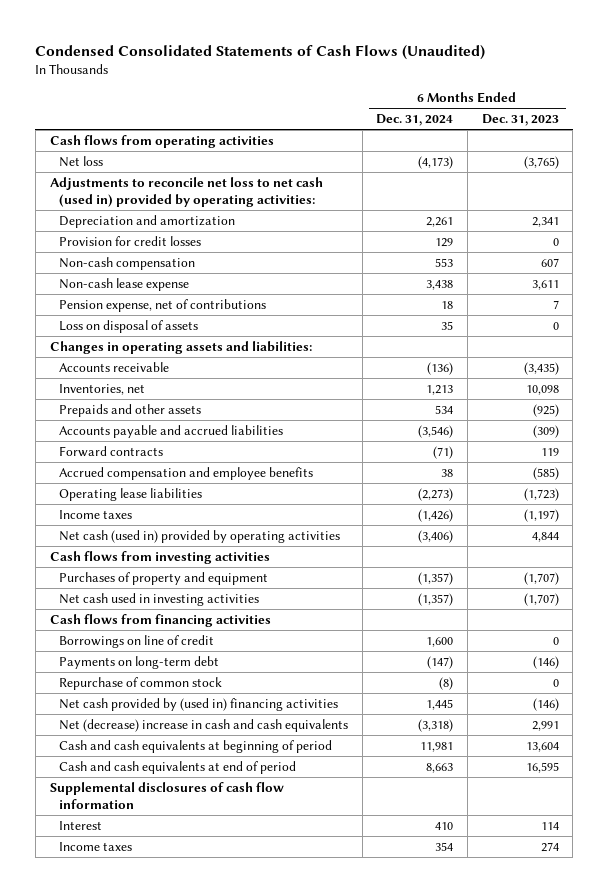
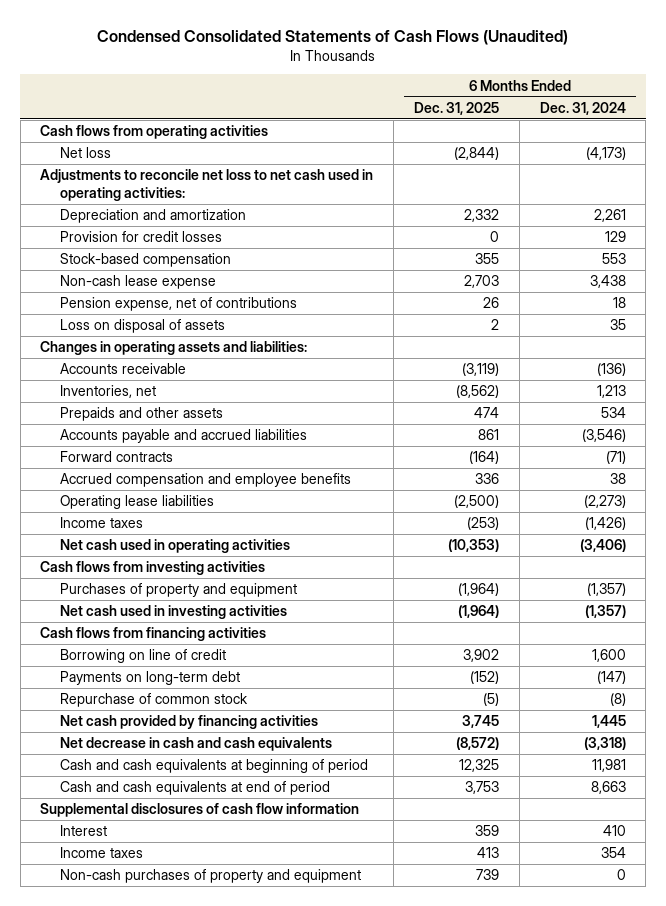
[481,114,559,127] Dec. 31, 2023 -> none
none -> [414,101,500,115] Dec. 31, 2025
[49,176,323,207] Adjustments to reconcile net loss to net cash (used in) provided by operating activities: -> [40,169,374,201] Adjustments to reconcile net loss to net cash used in operating activities:
[59,256,196,270] Non-cash compensation -> [60,253,232,268] Stock-based compensation
[59,529,341,543] Net cash (used in) provided by operating activities -> [60,539,291,554] Net cash used in operating activities
[59,634,215,648] Borrowings on line of credit -> [60,649,227,664] Borrowing on line of credit
[59,697,339,711] Net cash provided by (used in) financing activities -> [60,715,319,730] Net cash provided by financing activities
[59,718,349,732] Net (decrease) increase in cash and cash equivalents -> [60,737,333,752] Net decrease in cash and cash equivalents
none -> [60,869,362,884] Non-cash purchases of property and equipment

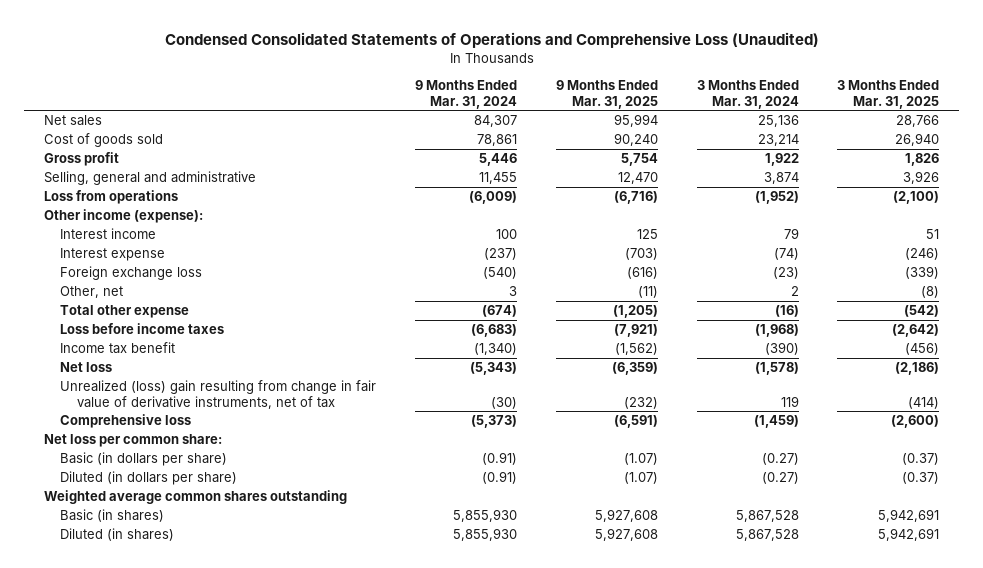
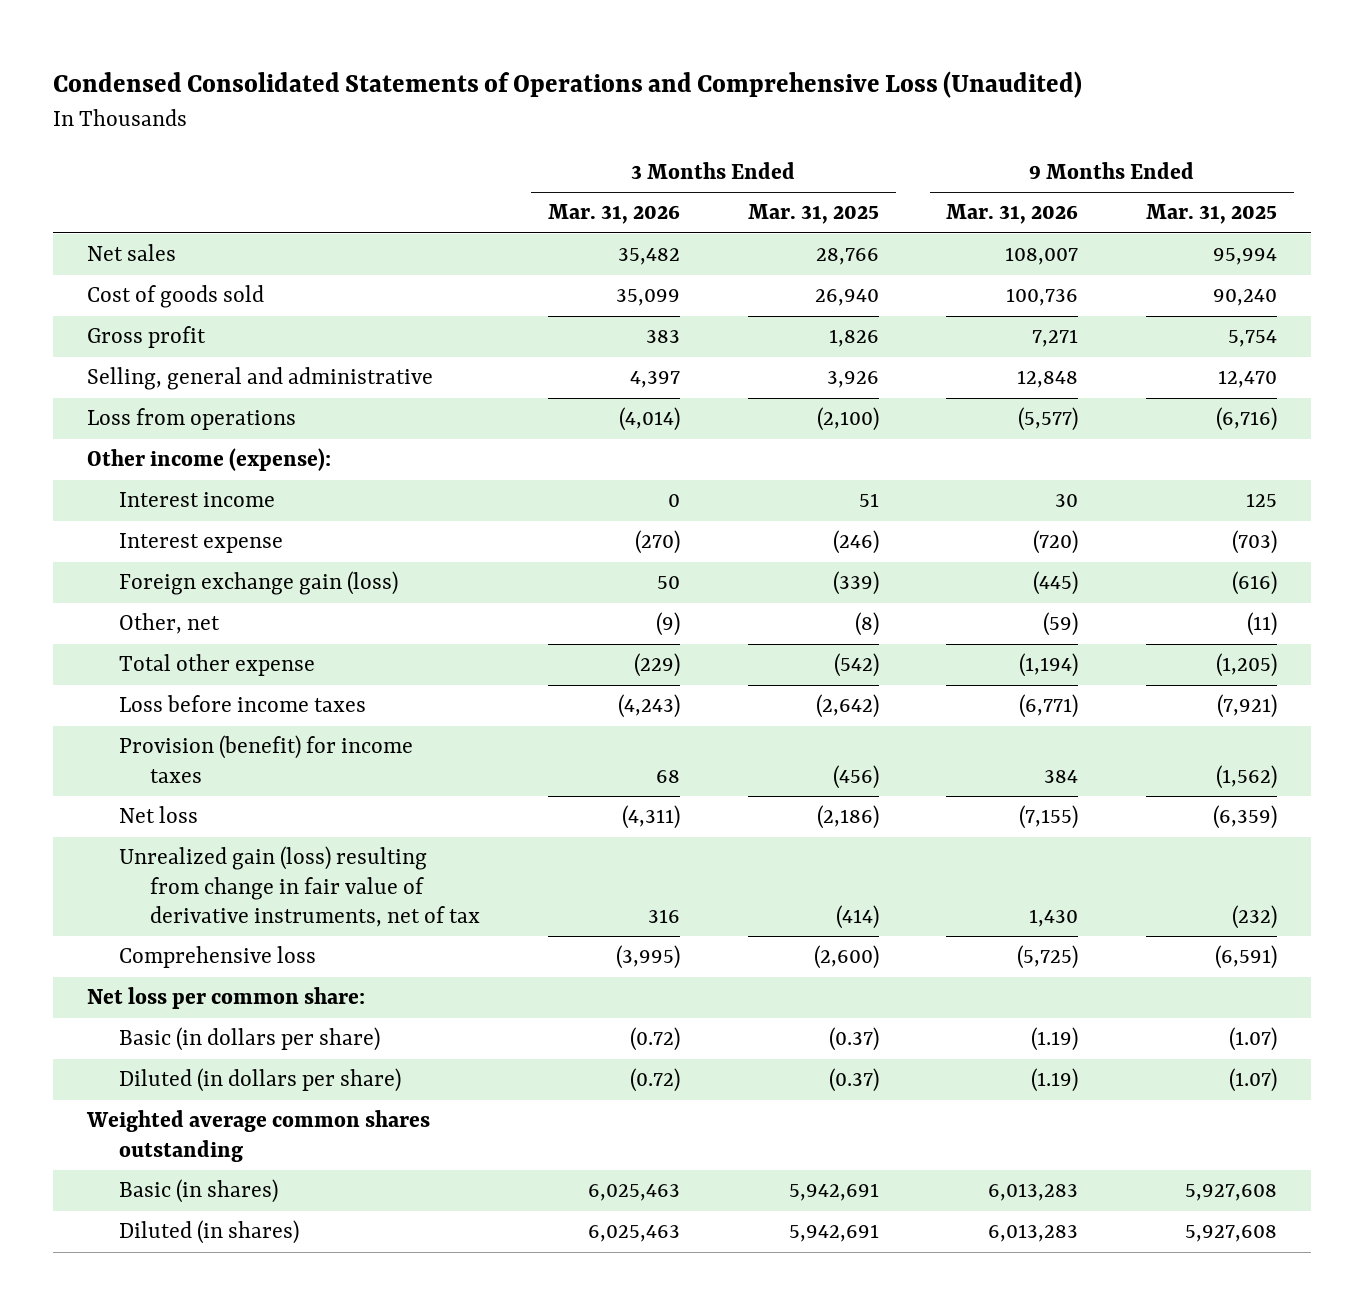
[415,80,518,109] 9 Months Ended Mar. 31, 2024 -> none
[696,80,799,109] 3 Months Ended Mar. 31, 2024 -> none
none -> [548,204,681,225] Mar. 31, 2026
none -> [946,204,1079,225] Mar. 31, 2026
[60,266,203,281] Foreign exchange loss -> [118,571,398,596] Foreign exchange gain (loss)
[60,342,176,355] Income tax benefit -> [118,735,413,783] Provision (benefit) for income taxes
[60,380,377,409] Unrealized (loss) gain resulting from change in fair value of derivative instruments, net of tax -> [118,846,481,927] Unrealized gain (loss) resulting from change in fair value of derivative instruments, net of tax

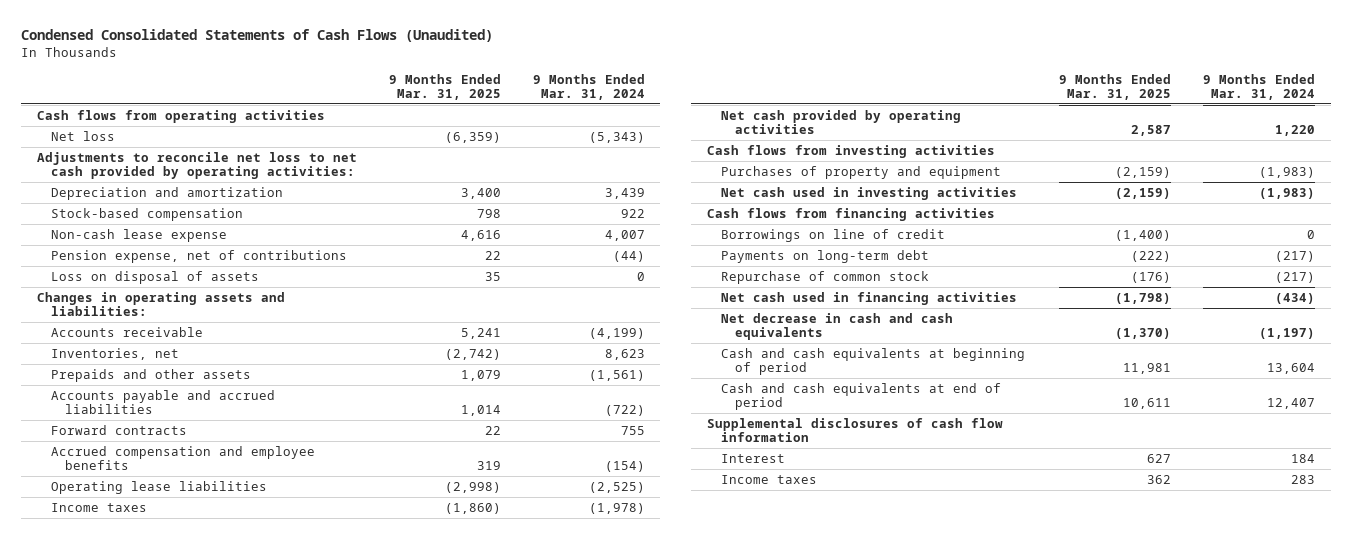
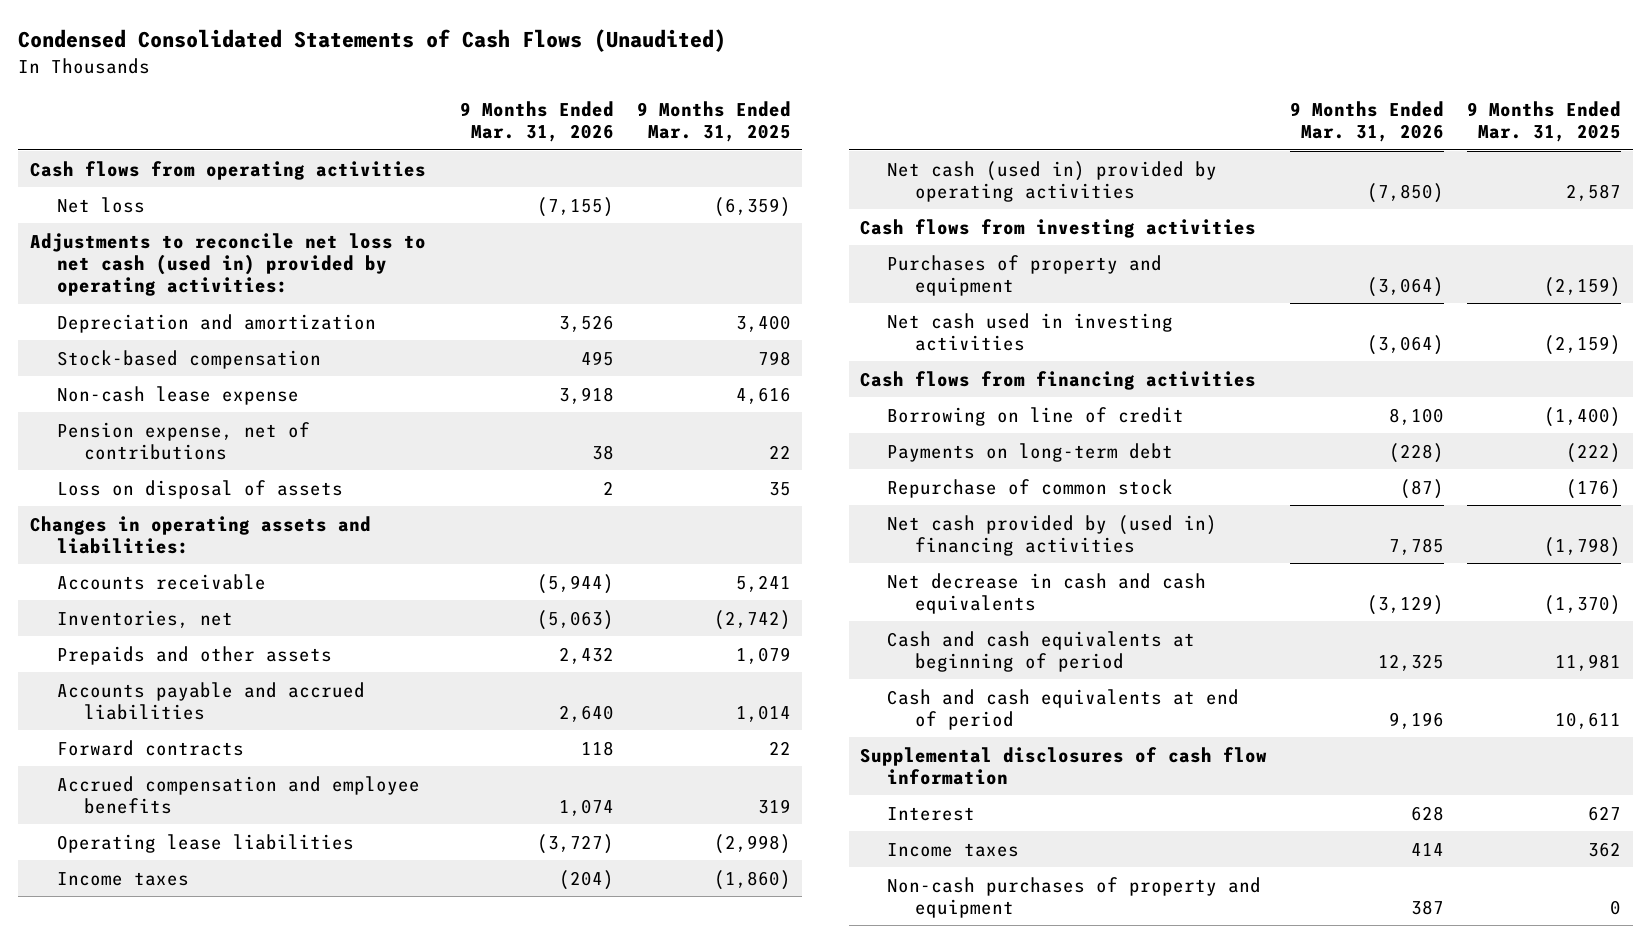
[532,73,645,100] 9 Months Ended Mar. 31, 2024 -> none
none -> [459,100,614,143] 9 Months Ended Mar. 31, 2026
[36,151,357,180] Adjustments to reconcile net loss to net cash provided by operating activities: -> [29,232,426,297] Adjustments to reconcile net loss to net cash (used in) provided by operating activities:
[721,109,962,135] Net cash provided by operating activities -> [887,160,1218,202] Net cash (used in) provided by operating activities
[721,228,946,242] Borrowings on line of credit -> [887,406,1185,426] Borrowing on line of credit
[721,291,1018,305] Net cash used in financing activities -> [887,514,1218,556] Net cash provided by (used in) financing activities
none -> [887,876,1262,918] Non-cash purchases of property and equipment

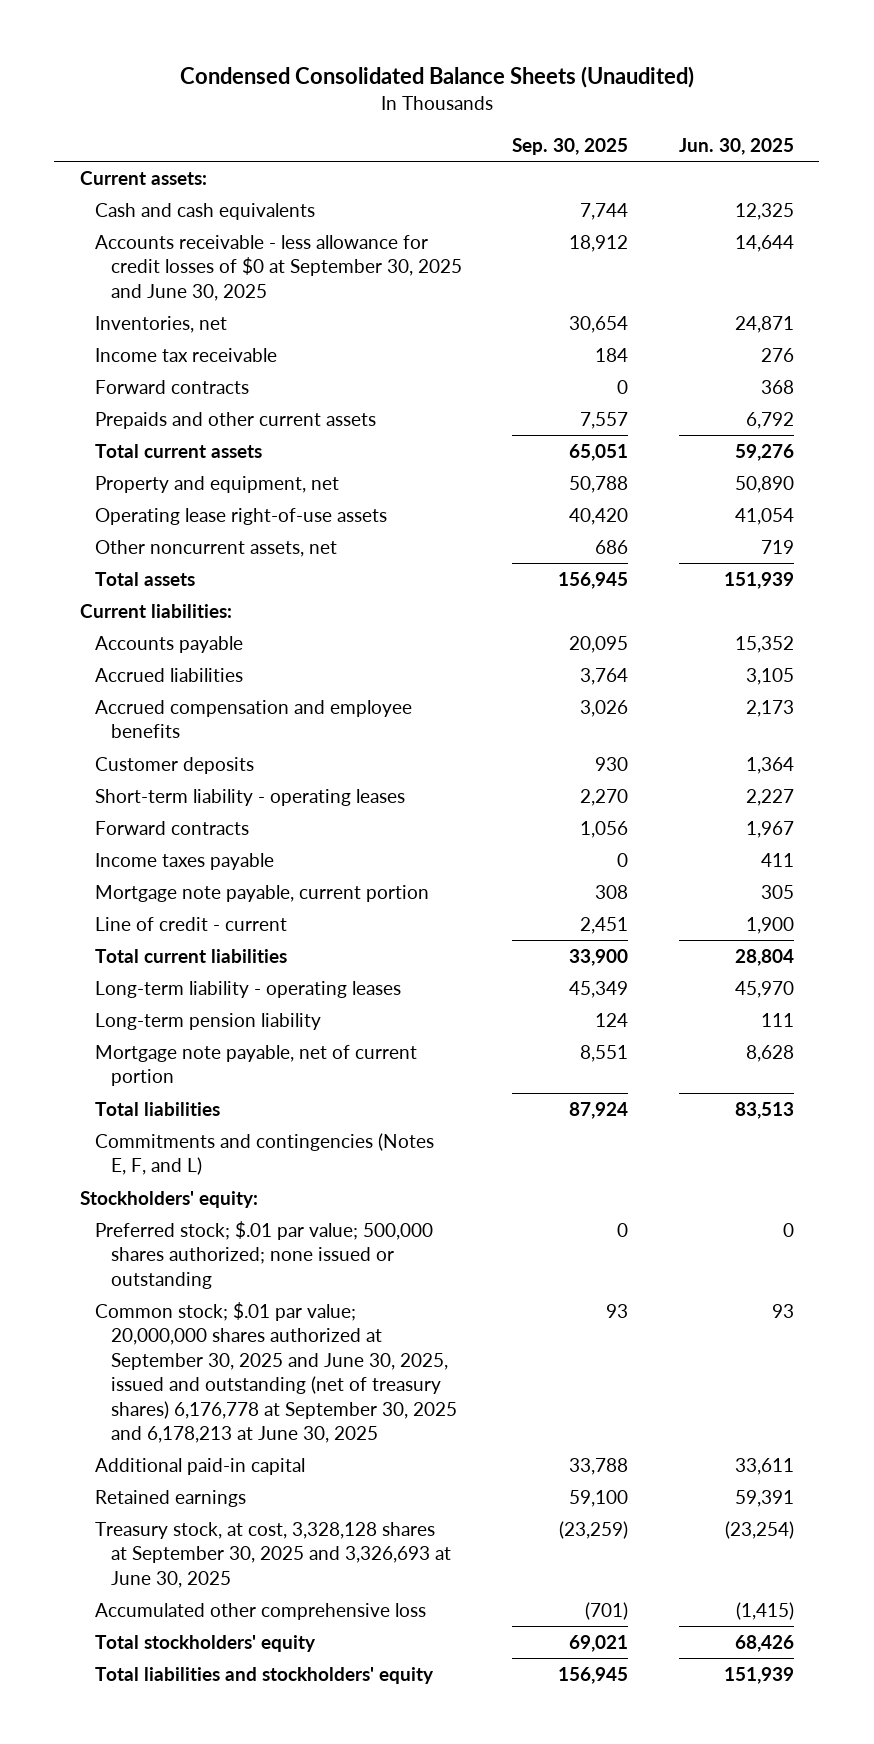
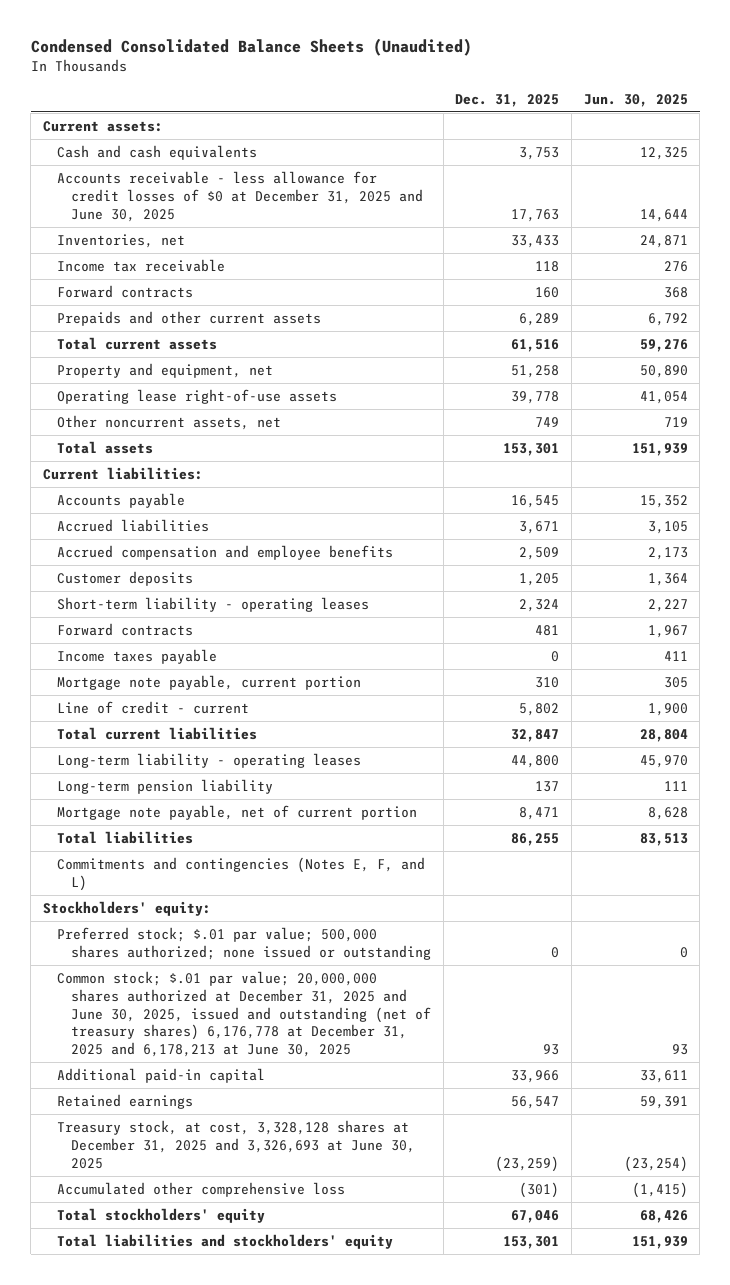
[512,138,629,156] Sep. 30, 2025 -> none
none -> [455,93,560,107] Dec. 31, 2025
[95,235,462,301] Accounts receivable - less allowance for credit losses of $0 at September 30, 2025 and June 30, 2025 -> [56,170,424,222] Accounts receivable - less allowance for credit losses of $0 at December 31, 2025 and June 30, 2025
[95,1302,457,1444] Common stock; $.01 par value; 20,000,000 shares authorized at September 30, 2025 and June 30, 2025, issued and outstanding (net of treasury shares) 6,176,778 at September 30, 2025 and 6,178,213 at June 30, 2025 -> [56,970,432,1058] Common stock; $.01 par value; 20,000,000 shares authorized at December 31, 2025 and June 30, 2025, issued and outstanding (net of treasury shares) 6,176,778 at December 31, 2025 and 6,178,213 at June 30, 2025
[95,1522,451,1588] Treasury stock, at cost, 3,328,128 shares at September 30, 2025 and 3,326,693 at June 30, 2025 -> [56,1119,416,1169] Treasury stock, at cost, 3,328,128 shares at December 31, 2025 and 3,326,693 at June 30, 2025

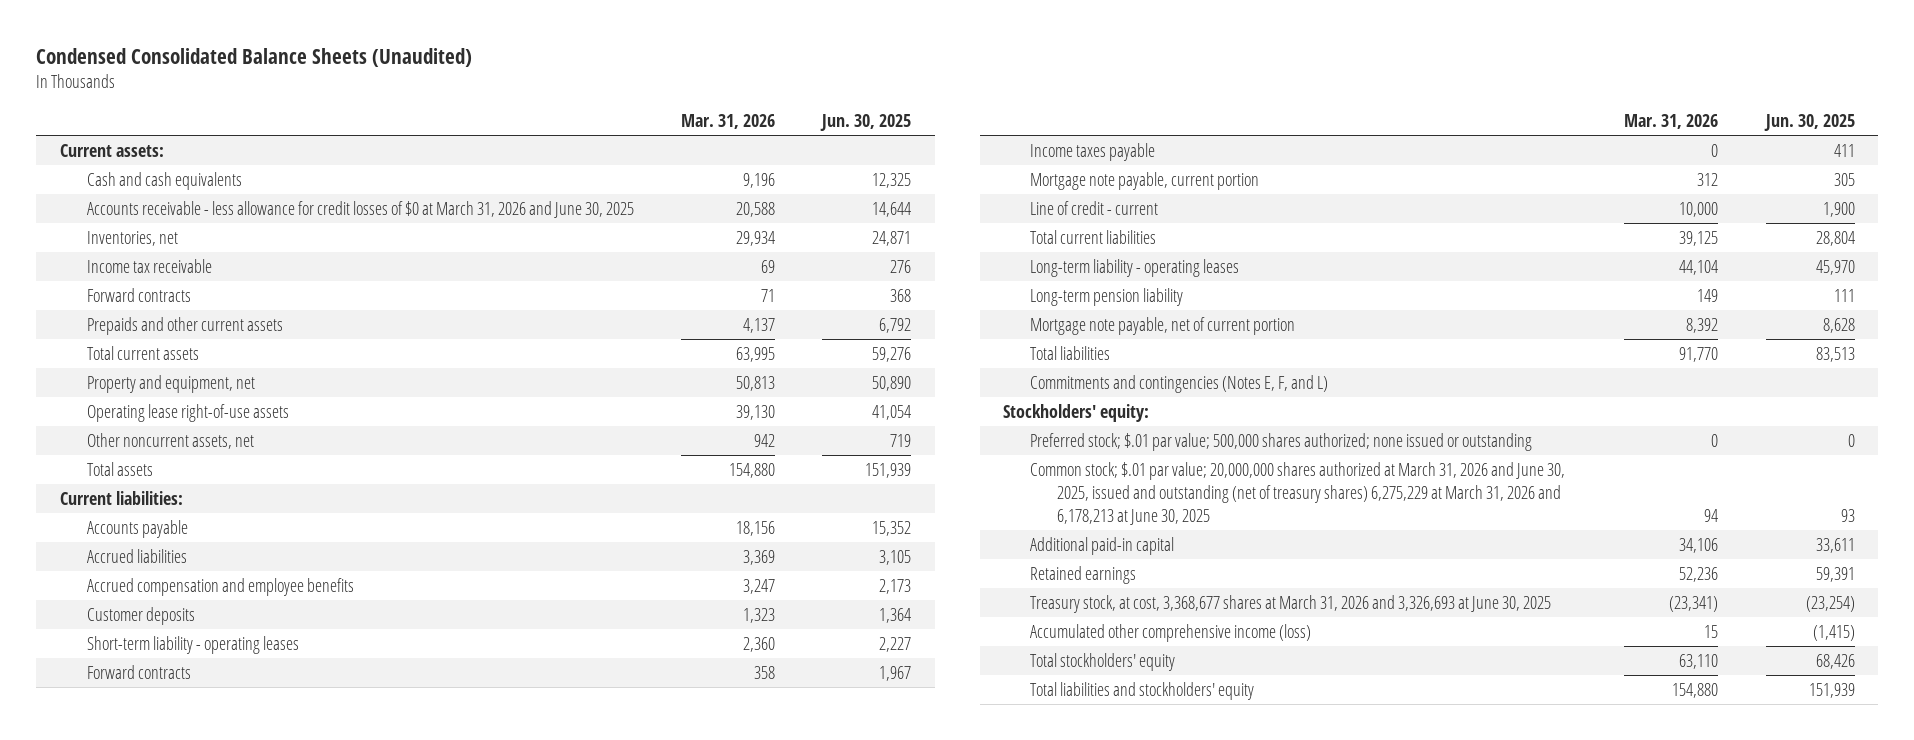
[455,93,560,107] Dec. 31, 2025 -> none
none -> [681,114,776,130] Mar. 31, 2026
[56,170,424,222] Accounts receivable - less allowance for credit losses of $0 at December 31, 2025 and June 30, 2025 -> [86,200,634,218] Accounts receivable - less allowance for credit losses of $0 at March 31, 2026 and June 30, 2025
[56,970,432,1058] Common stock; $.01 par value; 20,000,000 shares authorized at December 31, 2025 and June 30, 2025, issued and outstanding (net of treasury shares) 6,176,778 at December 31, 2025 and 6,178,213 at June 30, 2025 -> [1030,461,1566,525] Common stock; $.01 par value; 20,000,000 shares authorized at March 31, 2026 and June 30, 2025, issued and outstanding (net of treasury shares) 6,275,229 at March 31, 2026 and 6,178,213 at June 30, 2025
[56,1119,416,1169] Treasury stock, at cost, 3,328,128 shares at December 31, 2025 and 3,326,693 at June 30, 2025 -> [1030,594,1552,613] Treasury stock, at cost, 3,368,677 shares at March 31, 2026 and 3,326,693 at June 30, 2025
[56,1181,345,1197] Accumulated other comprehensive loss -> [1030,623,1312,642] Accumulated other comprehensive income (loss)

